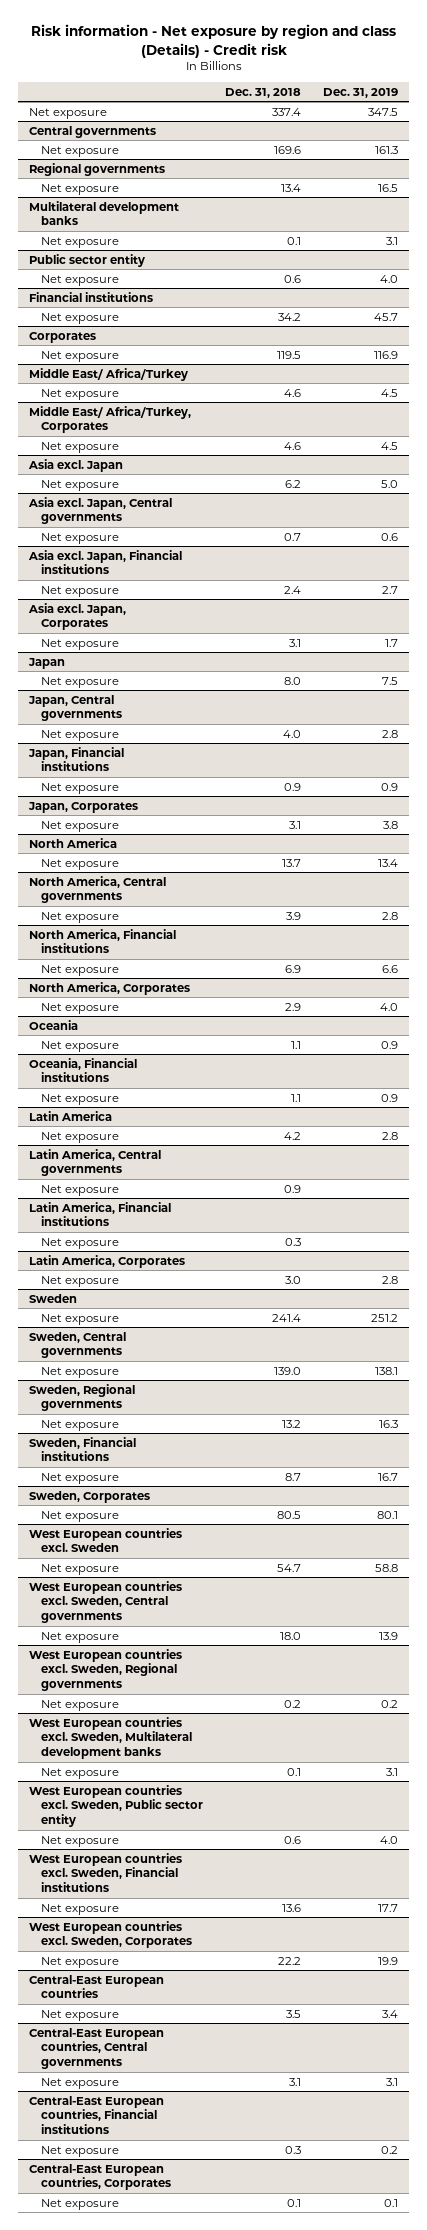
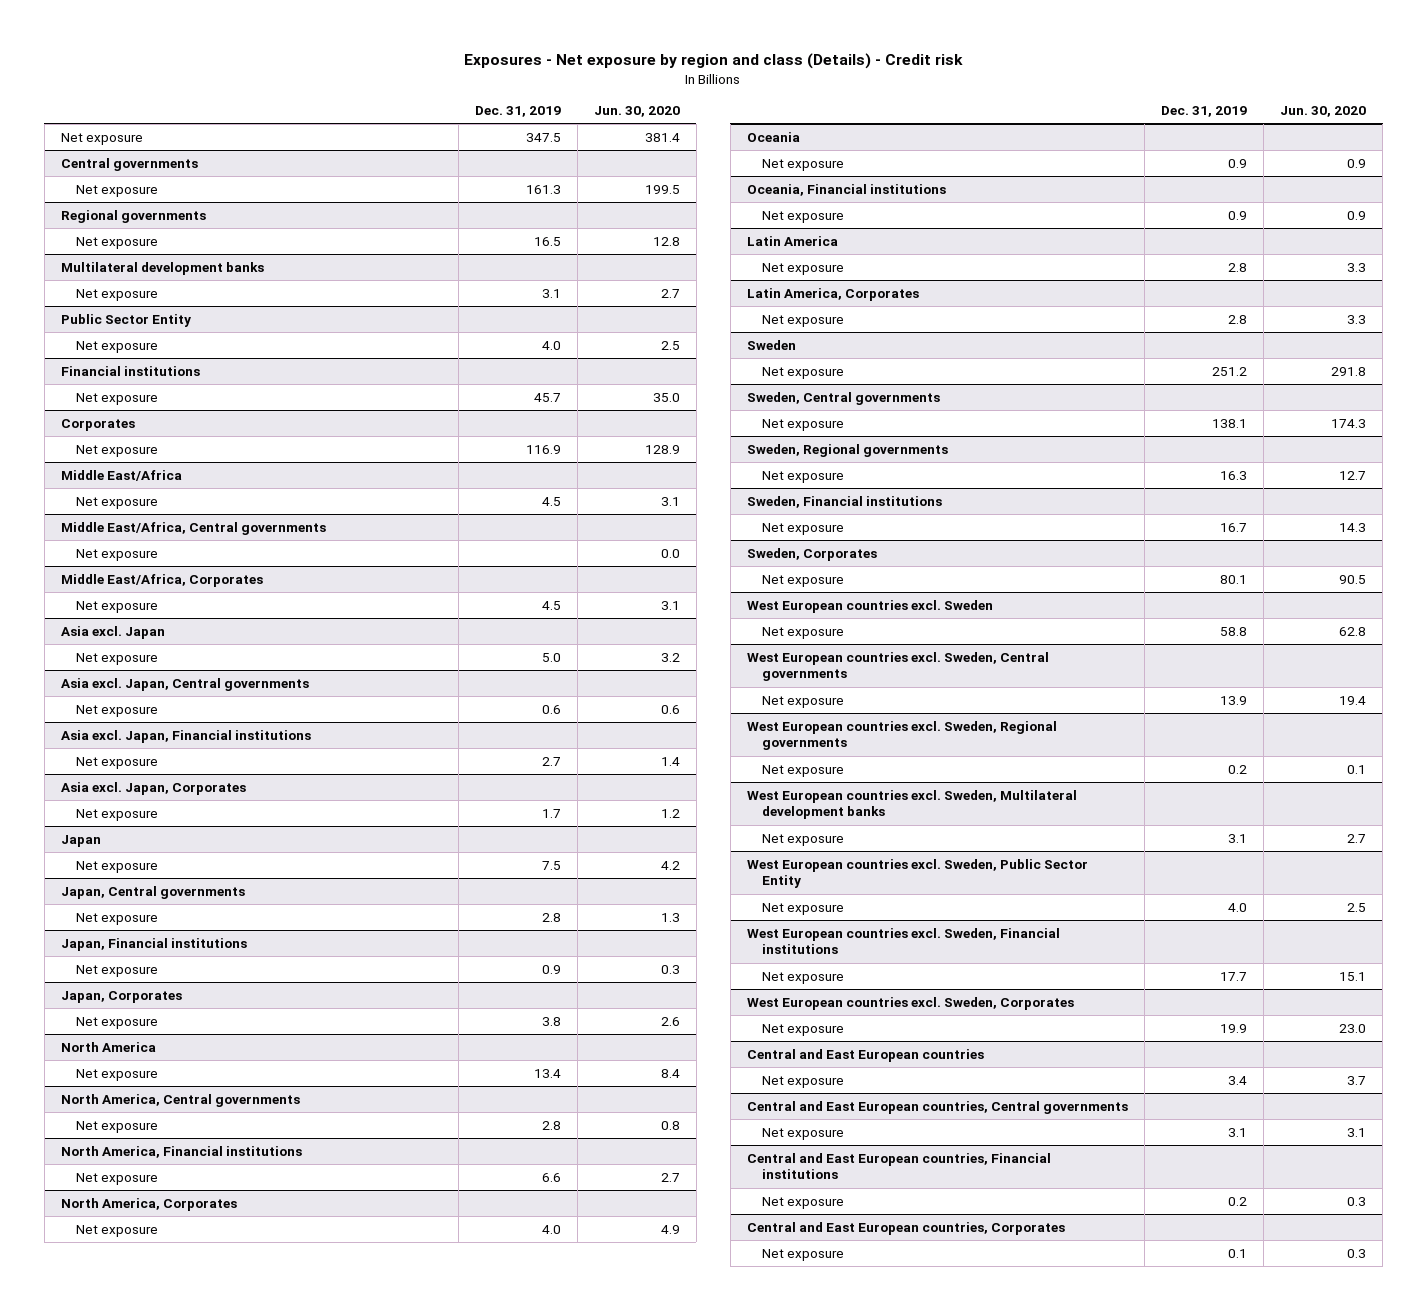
[30,24,396,58] Risk information - Net exposure by region and class (Details) - Credit risk -> [464,53,964,70] Exposures - Net exposure by region and class (Details) - Credit risk
[225,87,302,98] Dec. 31, 2018 -> none
none -> [593,106,680,118] Jun. 30, 2020
[29,253,146,267] Public sector entity -> [60,313,191,327] Public Sector Entity
[29,367,189,381] Middle East/ Africa/Turkey -> [60,469,182,481] Middle East/Africa
none -> [60,521,326,535] Middle East/Africa, Central governments
none -> [75,548,158,561] Net exposure
[29,405,192,434] Middle East/ Africa/Turkey, Corporates -> [60,573,263,587] Middle East/Africa, Corporates
[29,1148,162,1177] Latin America, Central governments -> none
[41,1184,120,1196] Net exposure -> none
[29,1201,172,1227] Latin America, Financial institutions -> none
[41,1237,120,1249] Net exposure -> none
[29,1784,204,1828] West European countries excl. Sweden, Public sector entity -> [747,858,1089,889] West European countries excl. Sweden, Public Sector Entity
[29,1974,165,1999] Central-East European countries -> [747,1048,985,1062] Central and East European countries
[29,2027,165,2070] Central-East European countries, Central governments -> [747,1100,1129,1114] Central and East European countries, Central governments
[29,2095,165,2135] Central-East European countries, Financial institutions -> [747,1152,1052,1180] Central and East European countries, Financial institutions
[29,2163,172,2191] Central-East European countries, Corporates -> [747,1221,1066,1235] Central and East European countries, Corporates

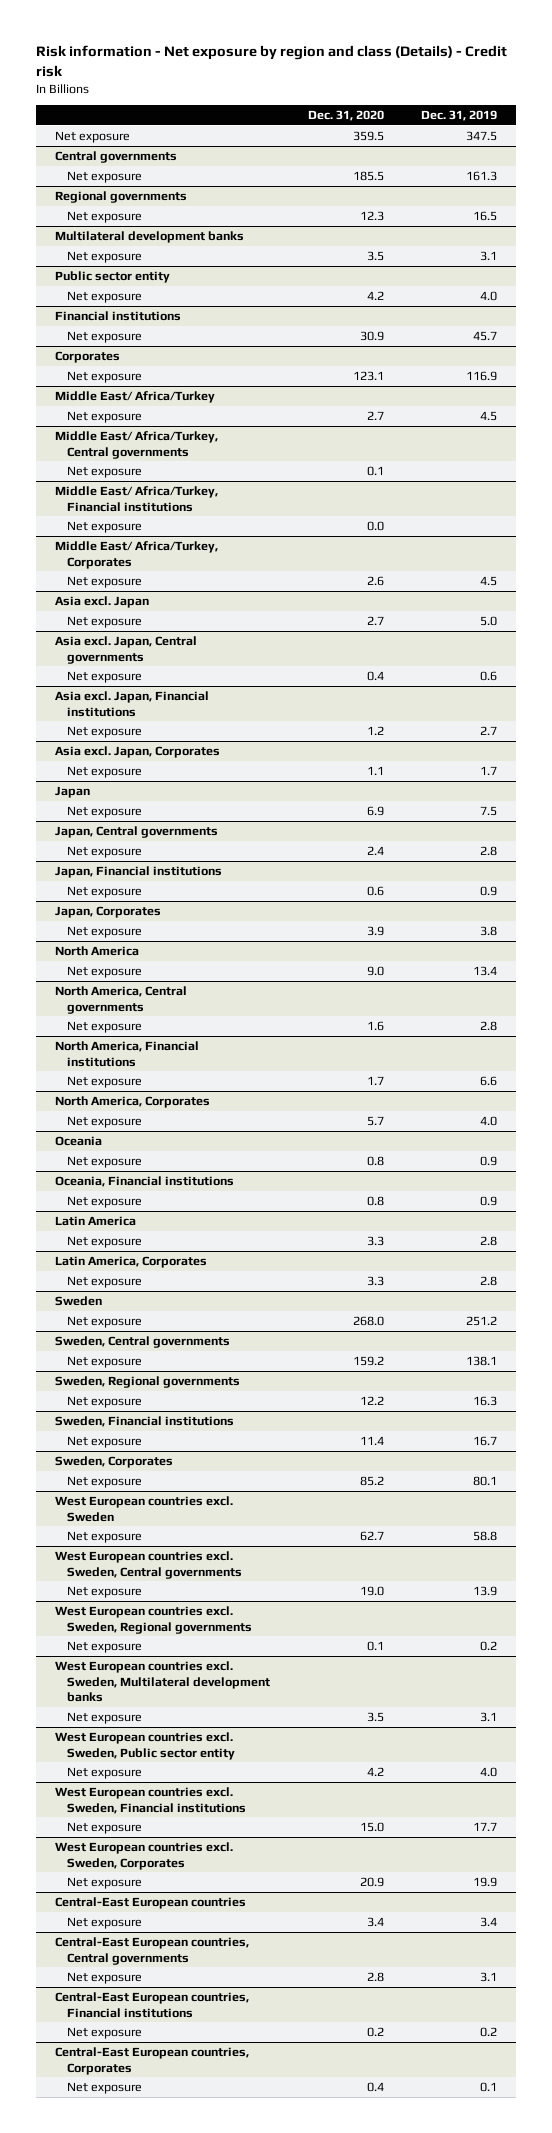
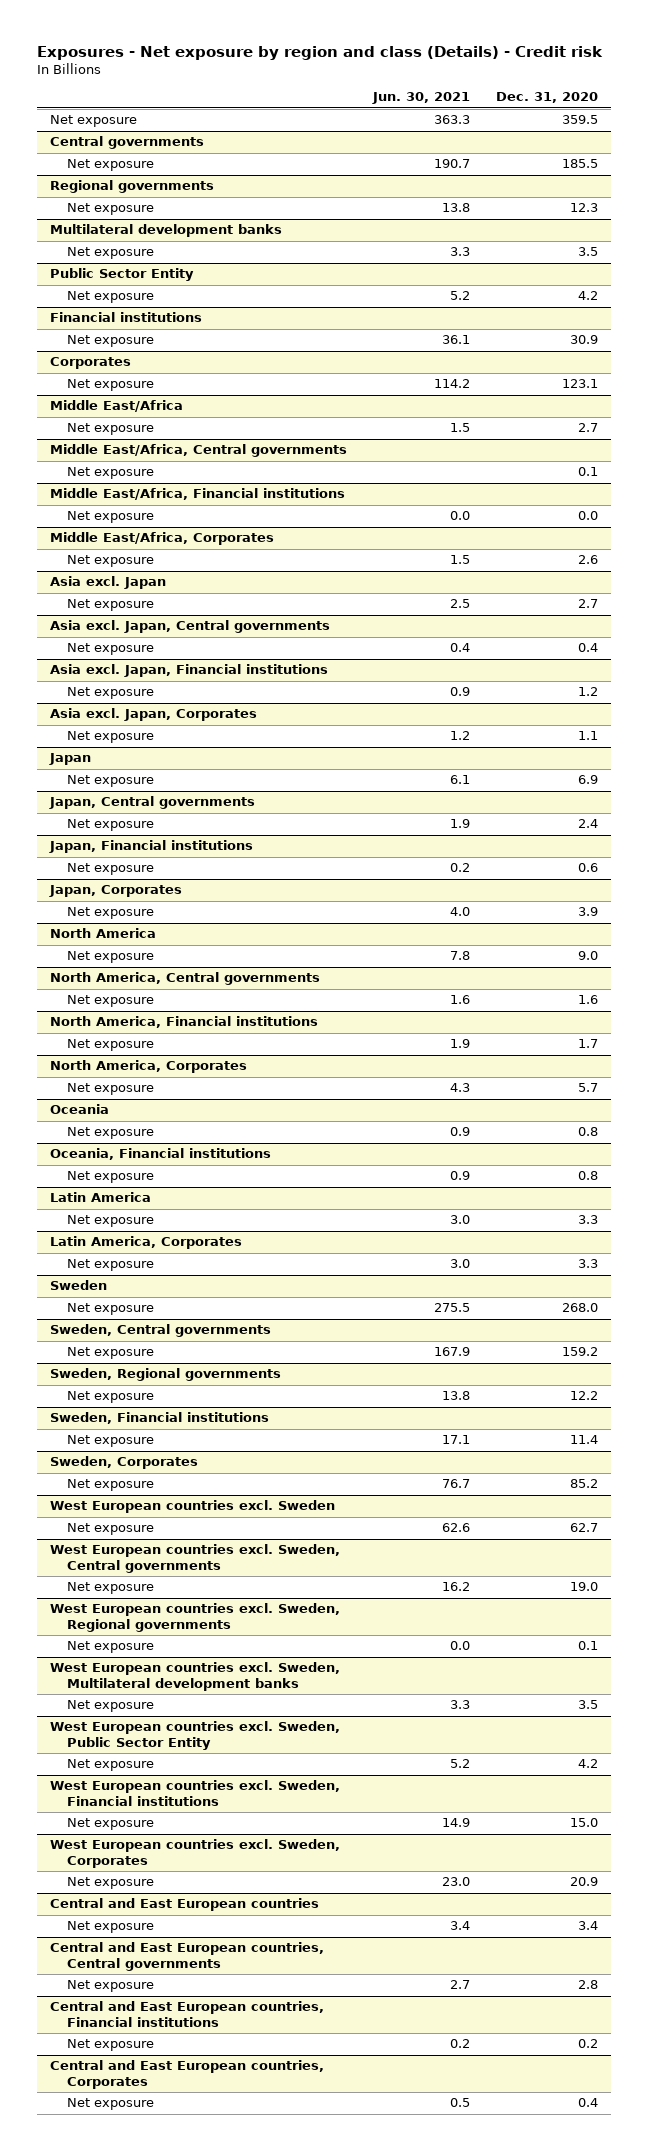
[36,45,508,77] Risk information - Net exposure by region and class (Details) - Credit risk -> [37,45,604,60] Exposures - Net exposure by region and class (Details) - Credit risk
[421,110,498,122] Dec. 31, 2019 -> none
none -> [372,92,471,105] Jun. 30, 2021
[55,270,171,283] Public sector entity -> [50,268,195,282] Public Sector Entity
[55,390,216,403] Middle East/ Africa/Turkey -> [50,400,184,413] Middle East/Africa
[55,430,219,459] Middle East/ Africa/Turkey, Central governments -> [50,444,348,458] Middle East/Africa, Central governments
[55,485,219,512] Middle East/ Africa/Turkey, Financial institutions -> [50,488,346,501] Middle East/Africa, Financial institutions
[55,540,219,569] Middle East/ Africa/Turkey, Corporates -> [50,532,275,546] Middle East/Africa, Corporates
[55,1731,236,1760] West European countries excl. Sweden, Public sector entity -> [50,1721,341,1750] West European countries excl. Sweden, Public Sector Entity
[55,1896,247,1909] Central-East European countries -> [50,1898,320,1912] Central and East European countries
[55,1936,250,1965] Central-East European countries, Central governments -> [50,1942,325,1971] Central and East European countries, Central governments
[55,1991,250,2018] Central-East European countries, Financial institutions -> [50,2001,325,2027] Central and East European countries, Financial institutions
[55,2046,250,2075] Central-East European countries, Corporates -> [50,2060,325,2089] Central and East European countries, Corporates

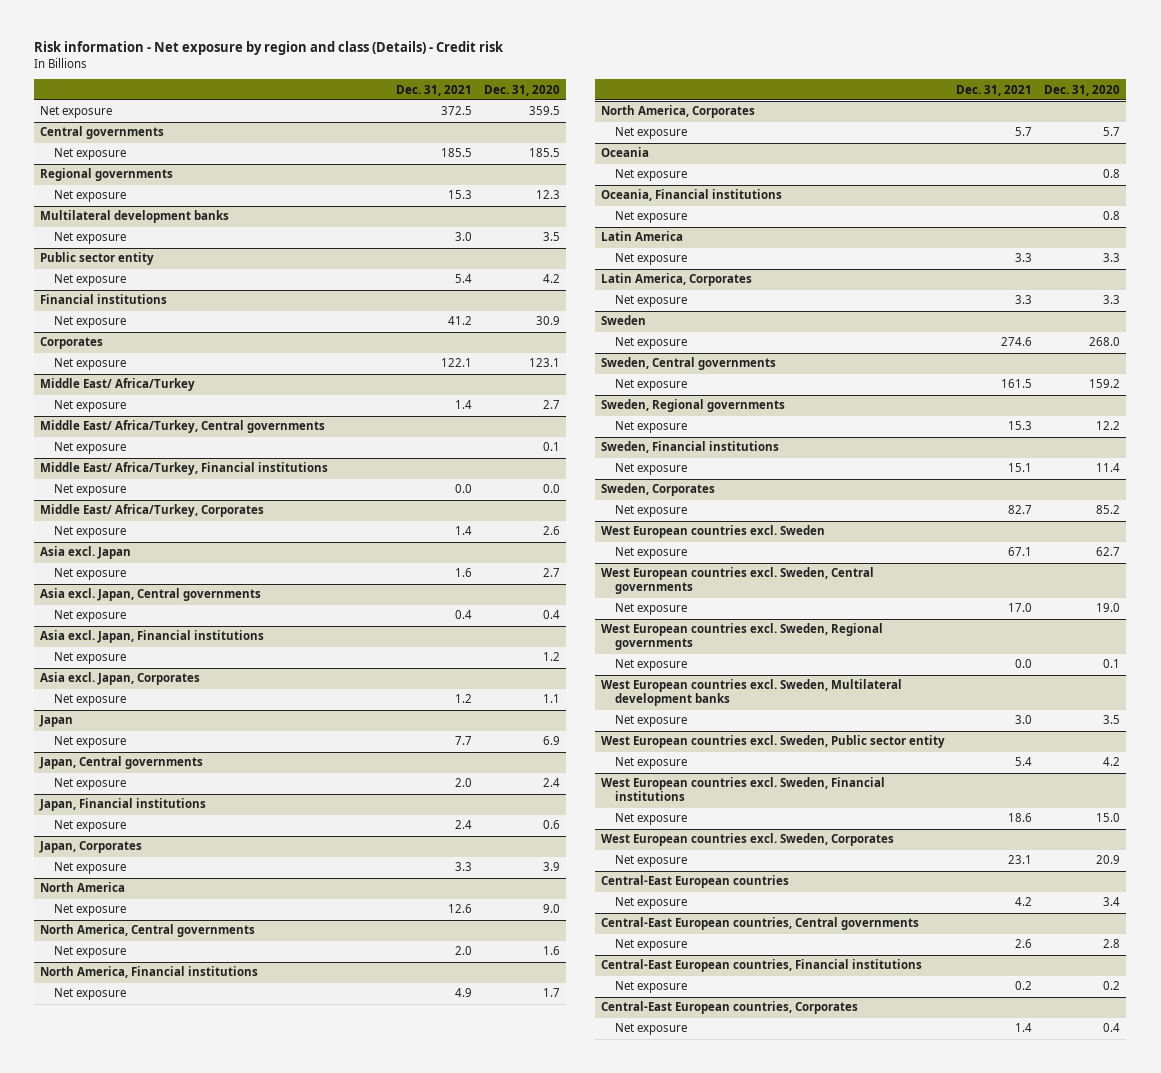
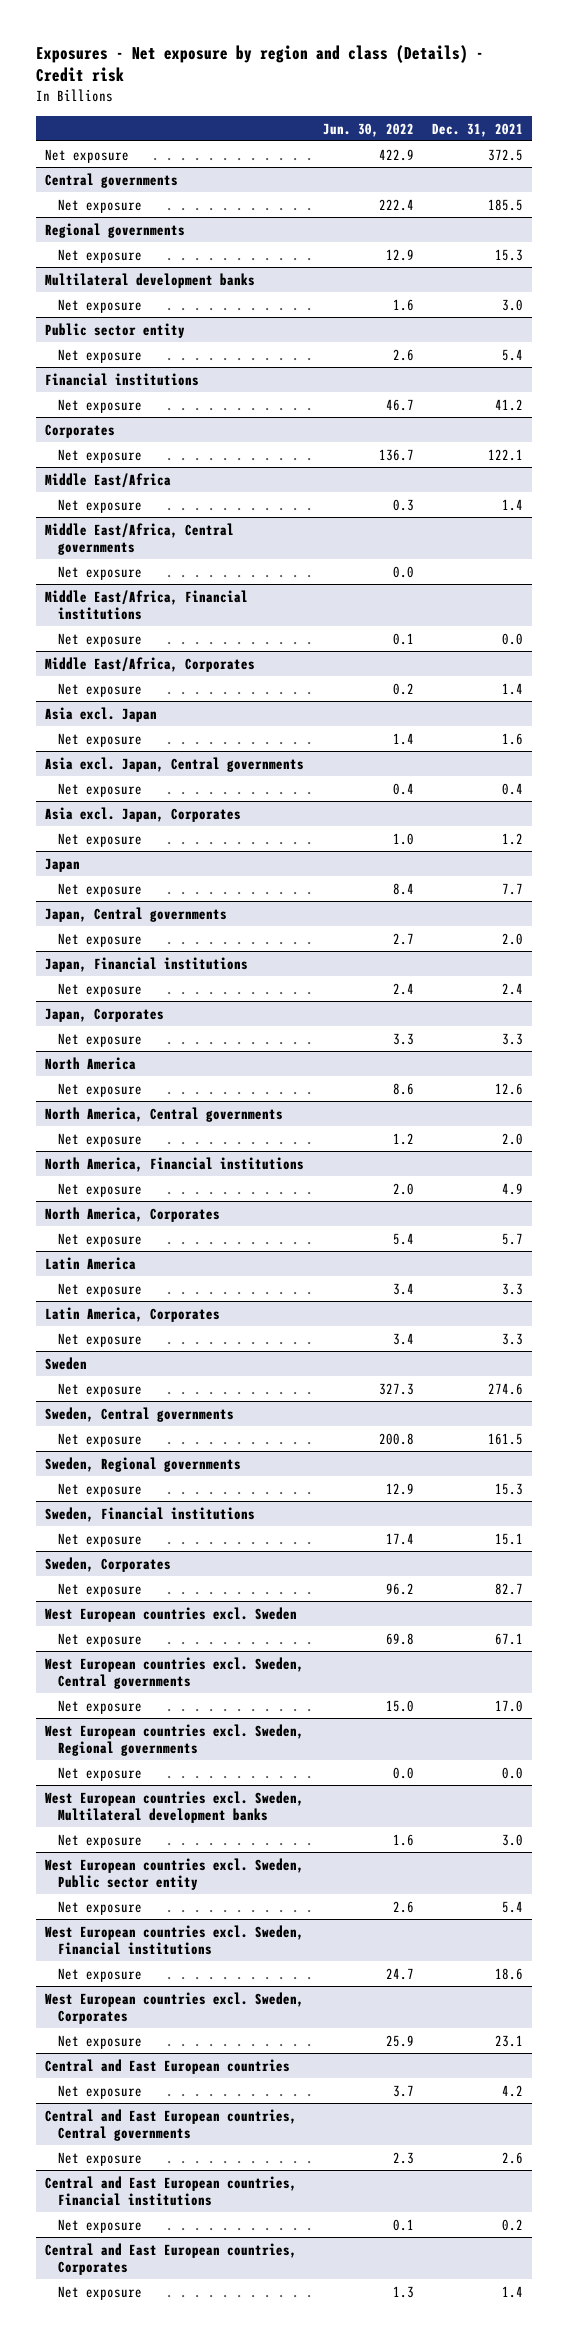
[34,41,505,56] Risk information - Net exposure by region and class (Details) - Credit risk -> [35,44,484,83] Exposures - Net exposure by region and class (Details) - Credit risk
[484,84,561,96] Dec. 31, 2020 -> none
none -> [322,122,414,137] Jun. 30, 2022
[40,378,196,392] Middle East/ Africa/Turkey -> [45,472,172,488] Middle East/Africa
[40,420,326,434] Middle East/ Africa/Turkey, Central governments -> [45,522,235,556] Middle East/Africa, Central governments
[40,462,329,476] Middle East/ Africa/Turkey, Financial institutions -> [45,589,249,621] Middle East/Africa, Financial institutions
[40,504,265,518] Middle East/ Africa/Turkey, Corporates -> [45,656,256,672] Middle East/Africa, Corporates
[40,630,265,644] Asia excl. Japan, Financial institutions -> none
[54,652,127,665] Net exposure -> none
[600,147,649,158] Oceania -> none
[614,169,687,182] Net exposure -> none
[600,189,782,202] Oceania, Financial institutions -> none
[614,211,687,224] Net exposure -> none
[600,875,789,889] Central-East European countries -> [45,2058,291,2074] Central and East European countries
[600,917,919,931] Central-East European countries, Central governments -> [45,2108,298,2142] Central and East European countries, Central governments
[600,959,922,973] Central-East European countries, Financial institutions -> [45,2175,298,2207] Central and East European countries, Financial institutions
[600,1001,858,1015] Central-East European countries, Corporates -> [45,2242,298,2276] Central and East European countries, Corporates

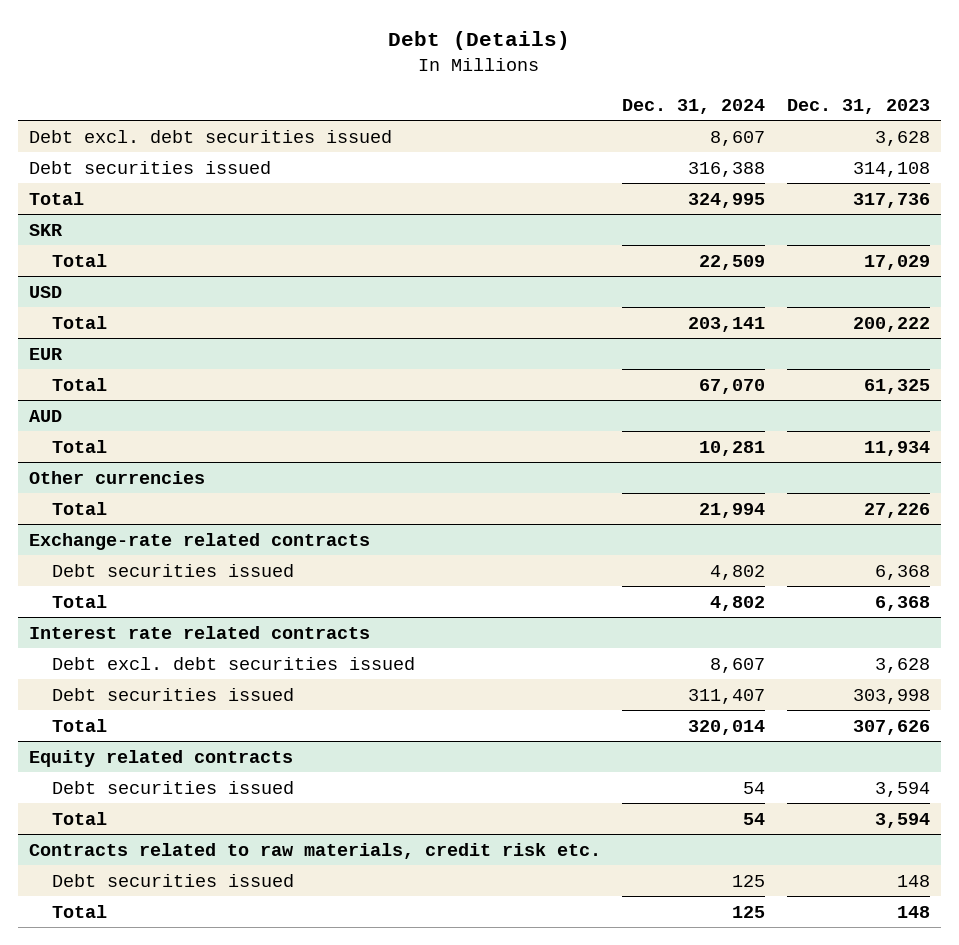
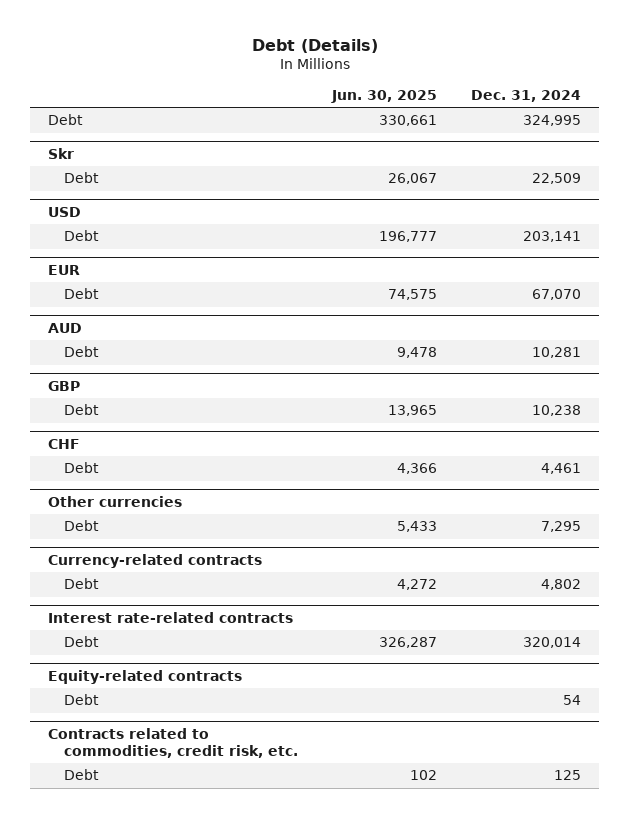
[787,98,931,114] Dec. 31, 2023 -> none
none -> [331,89,438,103] Jun. 30, 2025
[28,129,392,143] Debt excl. debt securities issued -> none
[28,160,271,174] Debt securities issued -> none
[28,191,84,205] Total -> [47,114,83,126] Debt
[28,223,63,236] SKR -> [47,147,74,159] Skr
[51,253,107,267] Total -> [64,172,100,184] Debt
[51,315,107,329] Total -> [64,230,100,242] Debt
[51,377,107,391] Total -> [64,288,100,300] Debt
[51,439,107,453] Total -> [64,346,100,358] Debt
none -> [47,380,80,391] GBP
none -> [64,404,100,416] Debt
none -> [47,438,80,449] CHF
none -> [64,462,100,474] Debt
[51,501,107,515] Total -> none
[51,563,294,577] Debt securities issued -> none
[51,656,415,670] Debt excl. debt securities issued -> none
[51,687,294,701] Debt securities issued -> none
[51,780,294,794] Debt securities issued -> none
[51,873,294,887] Debt securities issued -> none
none -> [64,520,100,532] Debt
[28,532,370,550] Exchange-rate related contracts -> [47,553,262,568] Currency-related contracts
[51,594,107,608] Total -> [64,578,100,590] Debt
[28,625,370,639] Interest rate related contracts -> [47,611,293,623] Interest rate-related contracts
[51,718,107,732] Total -> [64,636,100,648] Debt
[28,749,293,767] Equity related contracts -> [47,669,242,684] Equity-related contracts
[51,811,107,825] Total -> [64,694,100,706] Debt
[28,842,601,859] Contracts related to raw materials, credit risk etc. -> [47,727,299,758] Contracts related to commodities, credit risk, etc.
[51,904,107,918] Total -> [64,769,100,781] Debt

